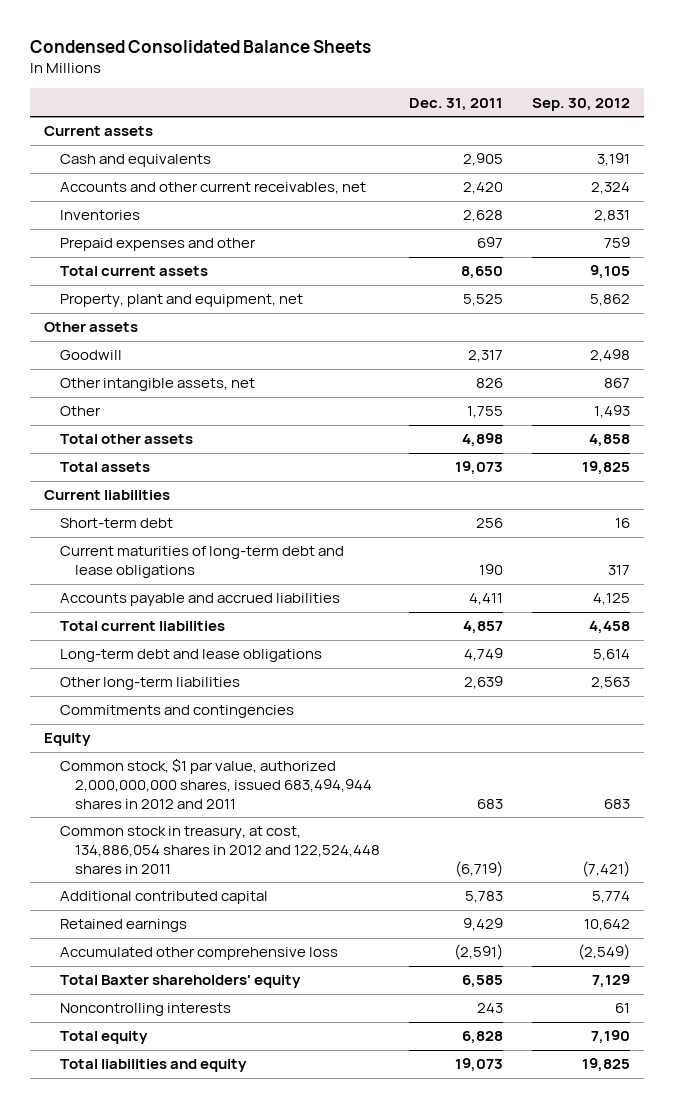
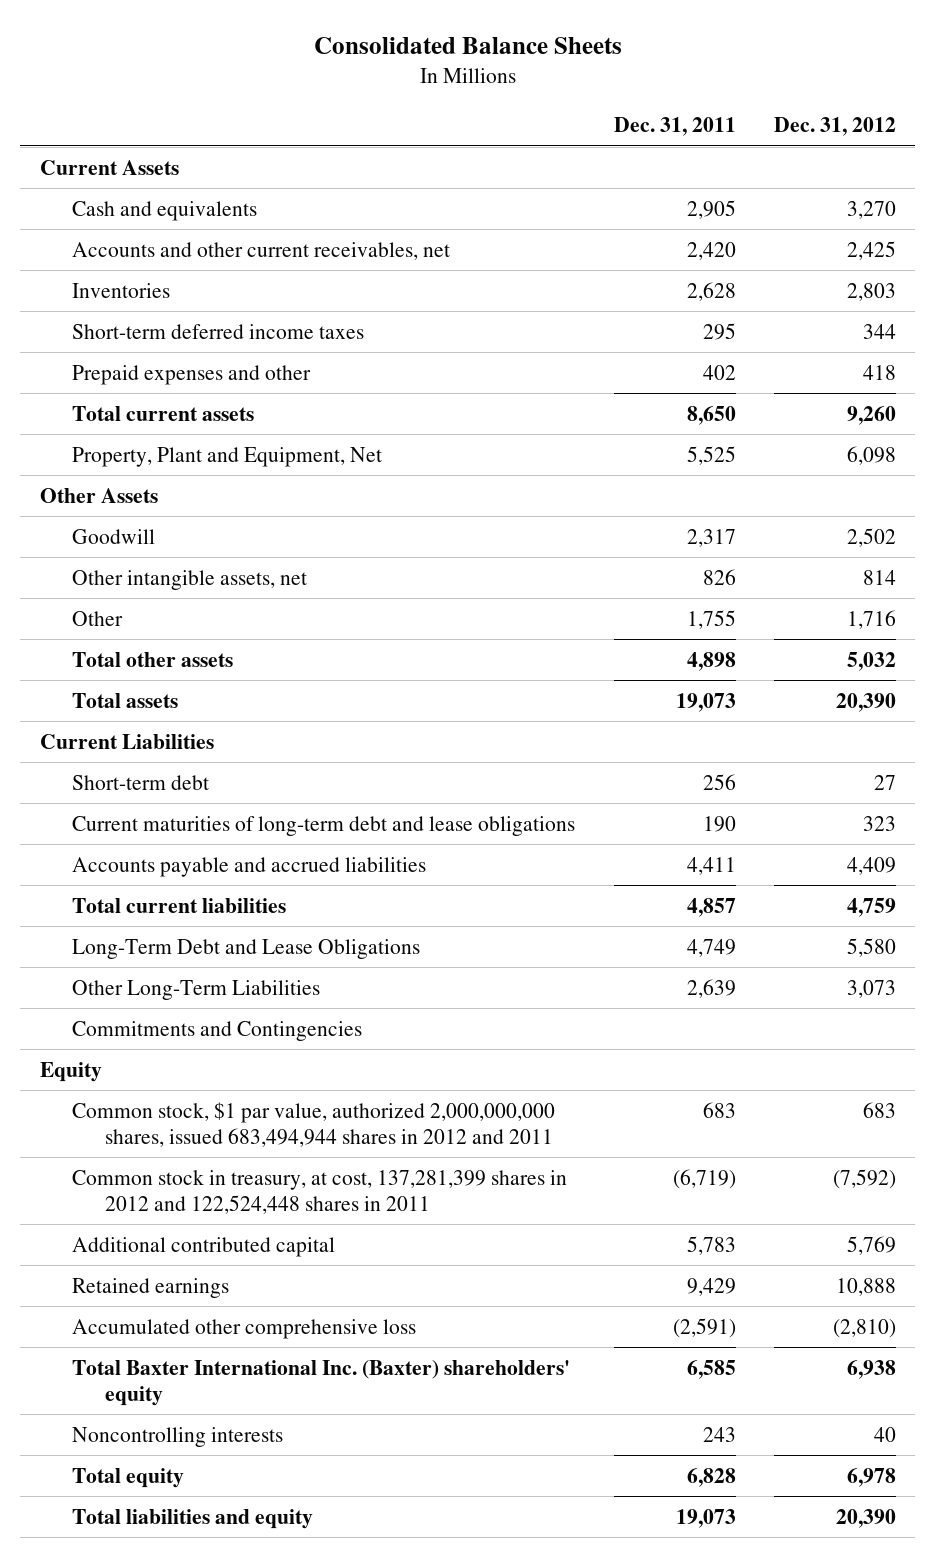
[29,39,371,53] Condensed Consolidated Balance Sheets -> [313,36,622,54] Consolidated Balance Sheets
[531,97,630,111] Sep. 30, 2012 -> none
none -> [774,117,897,137] Dec. 31, 2012
[44,126,154,137] Current assets -> [39,159,179,175] Current Assets
none -> [72,323,365,339] Short-term deferred income taxes
[477,237,504,249] 697 -> [702,364,736,380] 402
[59,294,303,308] Property, plant and equipment, net -> [72,446,383,467] Property, Plant and Equipment, Net
[44,322,139,333] Other assets -> [39,487,158,503] Other Assets
[44,490,171,501] Current liabilities -> [39,733,214,749] Current Liabilities
[59,649,322,663] Long-term debt and lease obligations -> [72,938,421,959] Long-Term Debt and Lease Obligations
[59,677,240,691] Other long-term liabilities -> [72,979,321,1000] Other Long-Term Liabilities
[59,705,294,719] Commitments and contingencies -> [72,1020,363,1041] Commitments and Contingencies
[59,826,381,874] Common stock in treasury, at cost, 134,886,054 shares in 2012 and 122,524,448 shares in 2011 -> [72,1169,568,1214] Common stock in treasury, at cost, 137,281,399 shares in 2012 and 122,524,448 shares in 2011
[59,975,301,989] Total Baxter shareholders' equity -> [72,1359,571,1406] Total Baxter International Inc. (Baxter) shareholders' equity

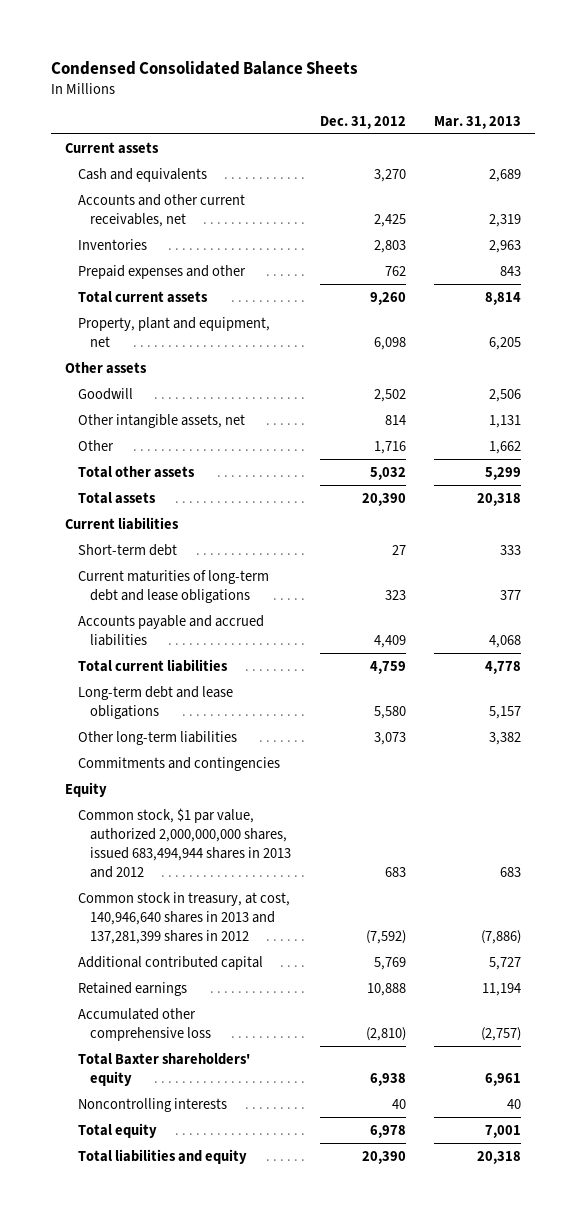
[313,36,622,54] Consolidated Balance Sheets -> [50,60,358,75] Condensed Consolidated Balance Sheets
[613,117,736,137] Dec. 31, 2011 -> none
none -> [433,115,521,129] Mar. 31, 2013
[39,159,179,175] Current Assets -> [65,141,160,154] Current assets
[72,323,365,339] Short-term deferred income taxes -> none
[863,364,897,380] 418 -> [384,265,406,276] 762
[72,446,383,467] Property, Plant and Equipment, Net -> [77,316,270,347] Property, plant and equipment, net
[39,487,158,503] Other Assets -> [65,361,148,374] Other assets
[39,733,214,749] Current Liabilities -> [65,516,180,530] Current liabilities
[72,938,421,959] Long-Term Debt and Lease Obligations -> [77,685,233,719] Long-term debt and lease obligations
[72,979,321,1000] Other Long-Term Liabilities -> [77,730,237,745] Other long-term liabilities
[72,1020,363,1041] Commitments and Contingencies -> [77,756,280,771] Commitments and contingencies
[72,1101,556,1147] Common stock, $1 par value, authorized 2,000,000,000 shares, issued 683,494,944 shares in 2012 and 2011 -> [77,807,292,878] Common stock, $1 par value, authorized 2,000,000,000 shares, issued 683,494,944 shares in 2013 and 2012
[72,1169,568,1214] Common stock in treasury, at cost, 137,281,399 shares in 2012 and 122,524,448 shares in 2011 -> [77,891,290,944] Common stock in treasury, at cost, 140,946,640 shares in 2013 and 137,281,399 shares in 2012
[72,1359,571,1406] Total Baxter International Inc. (Baxter) shareholders' equity -> [77,1052,250,1086] Total Baxter shareholders' equity

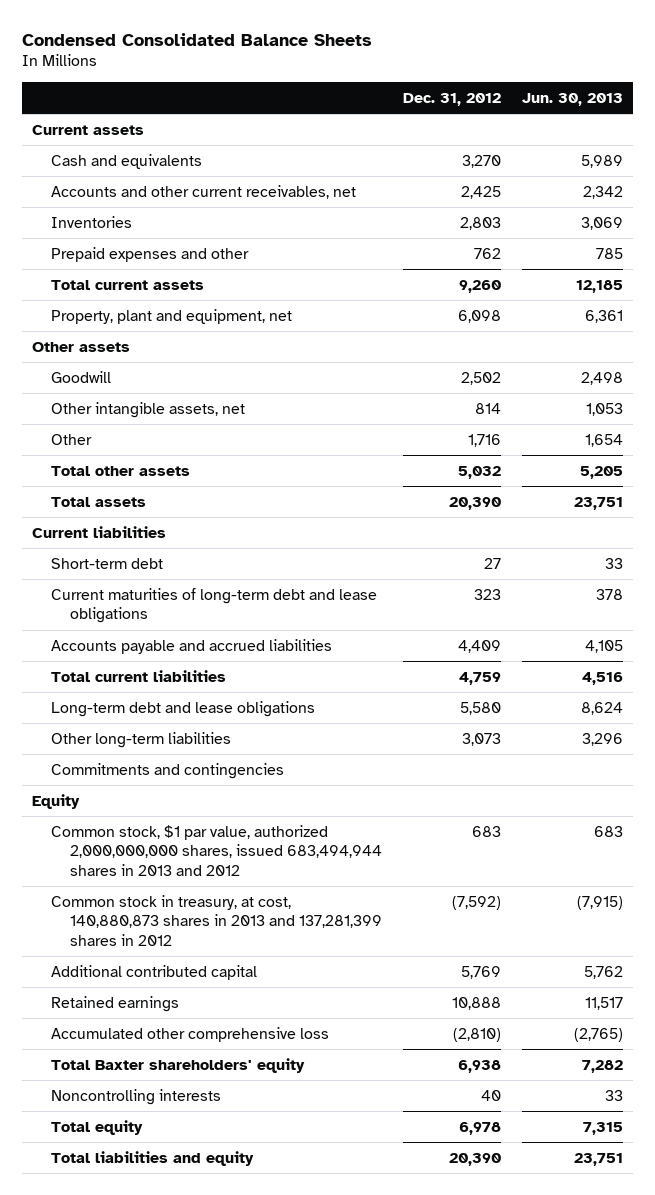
[433,115,521,129] Mar. 31, 2013 -> none
none -> [521,92,623,106] Jun. 30, 2013
[77,891,290,944] Common stock in treasury, at cost, 140,946,640 shares in 2013 and 137,281,399 shares in 2012 -> [51,894,383,946] Common stock in treasury, at cost, 140,880,873 shares in 2013 and 137,281,399 shares in 2012

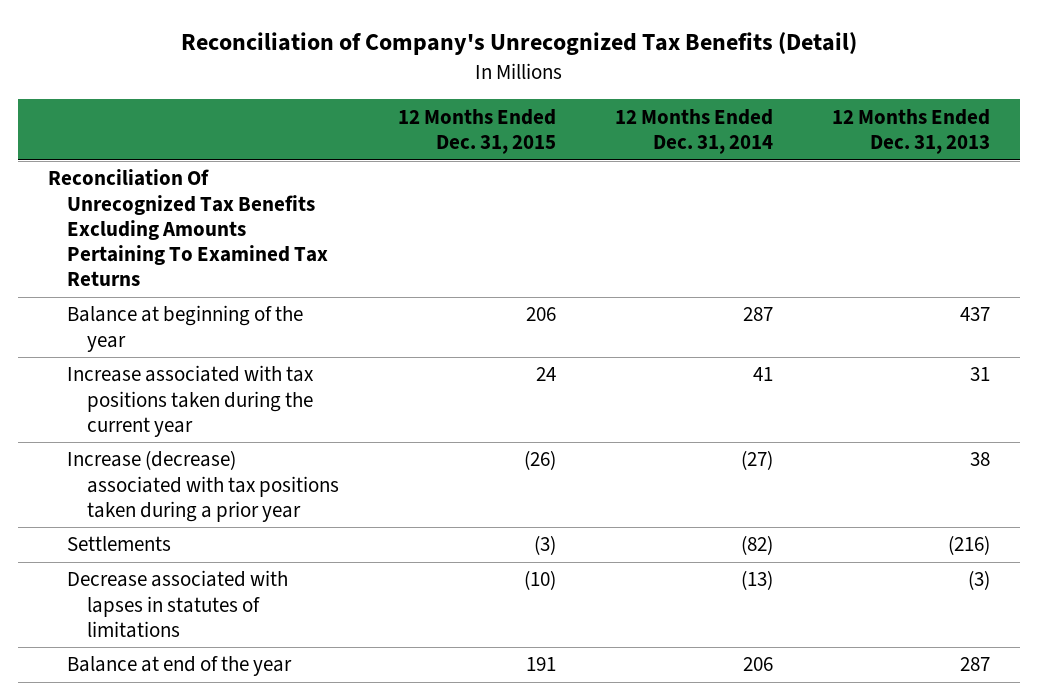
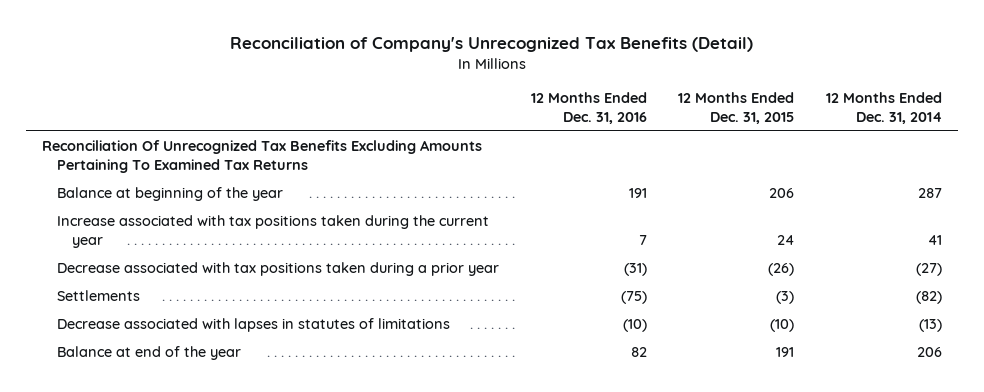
[832,108,991,154] 12 Months Ended Dec. 31, 2013 -> none
none -> [530,92,647,125] 12 Months Ended Dec. 31, 2016
[67,450,339,522] Increase (decrease) associated with tax positions taken during a prior year -> [56,262,499,277] Decrease associated with tax positions taken during a prior year

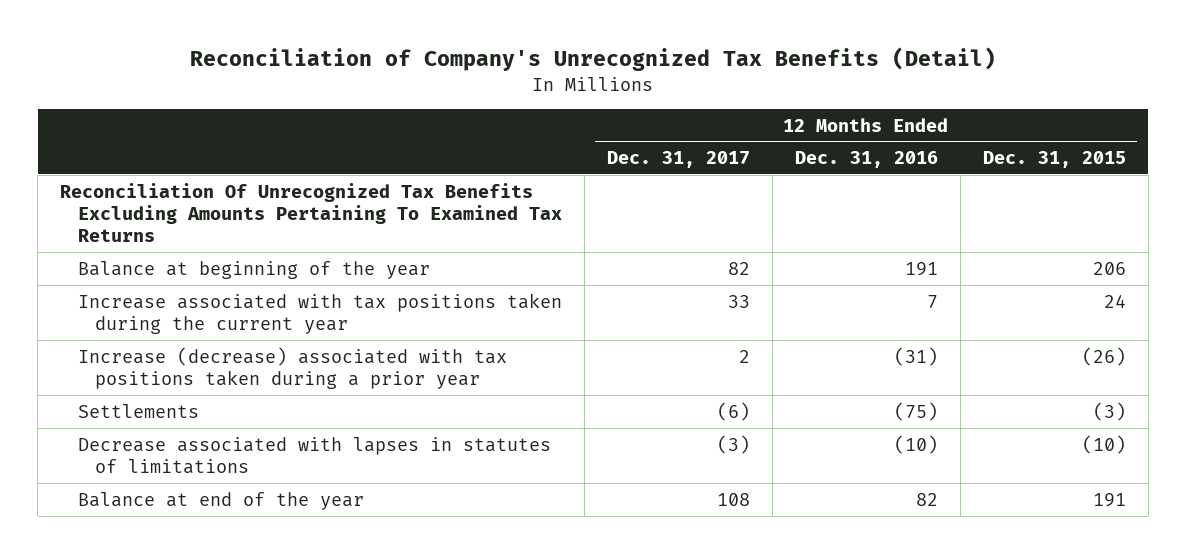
[825,92,942,125] 12 Months Ended Dec. 31, 2014 -> none
none -> [606,151,750,169] Dec. 31, 2017
[56,262,499,277] Decrease associated with tax positions taken during a prior year -> [77,346,507,389] Increase (decrease) associated with tax positions taken during a prior year

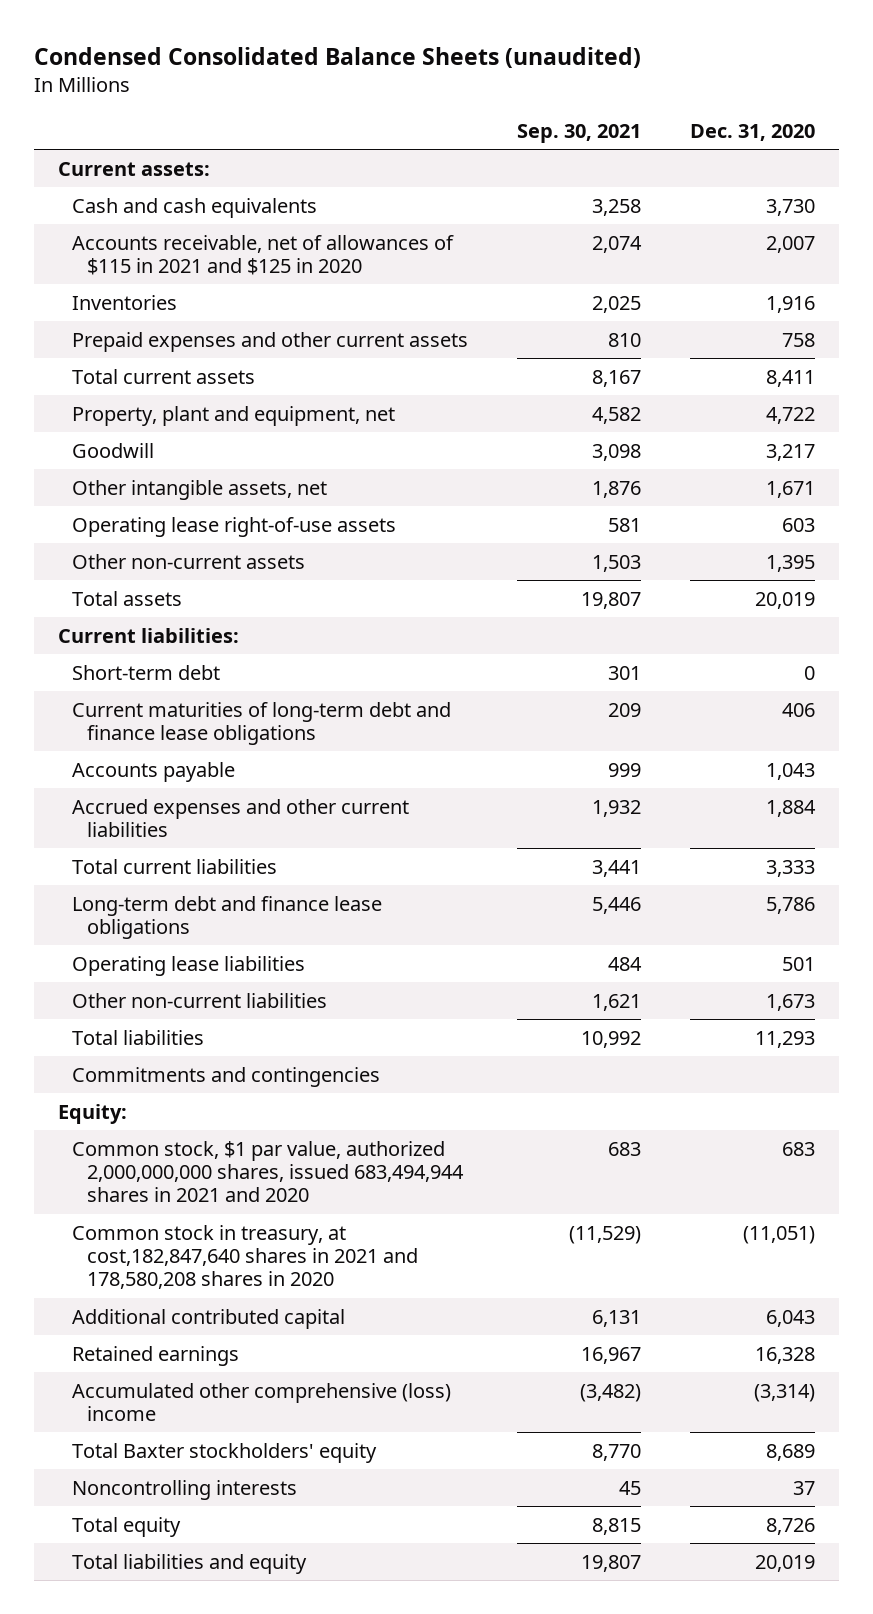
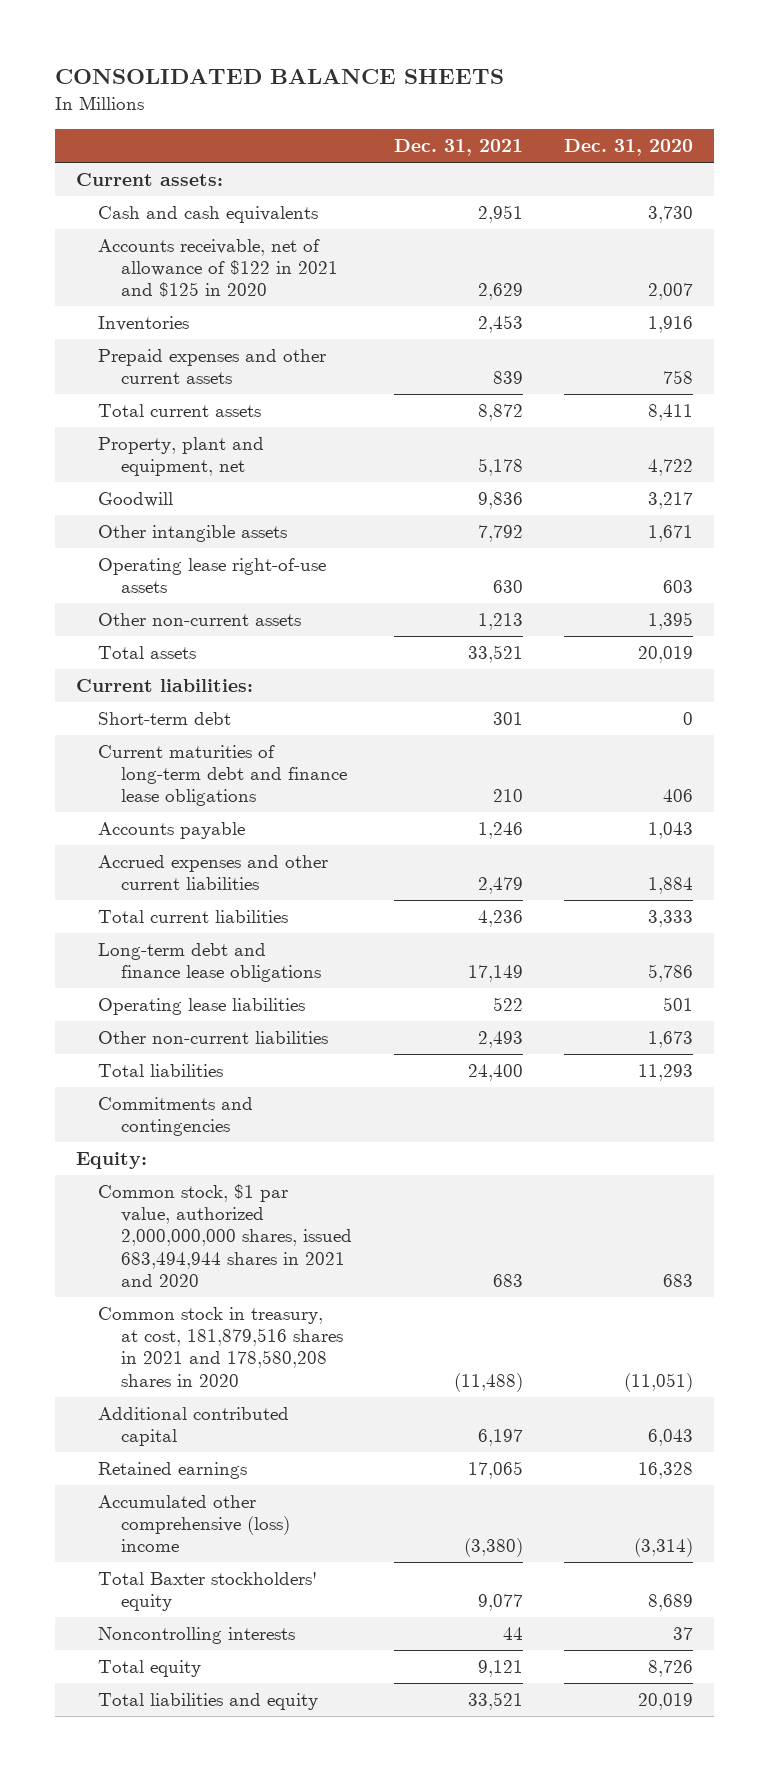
[33,46,641,68] Condensed Consolidated Balance Sheets (unaudited) -> [54,69,504,85] CONSOLIDATED BALANCE SHEETS
[517,123,642,143] Sep. 30, 2021 -> none
none -> [393,139,523,157] Dec. 31, 2021
[72,234,455,276] Accounts receivable, net of allowances of $115 in 2021 and $125 in 2020 -> [98,239,338,298] Accounts receivable, net of allowance of $122 in 2021 and $125 in 2020
[72,479,328,500] Other intangible assets, net -> [98,525,288,543] Other intangible assets
[72,1224,418,1290] Common stock in treasury, at cost,182,847,640 shares in 2021 and 178,580,208 shares in 2020 -> [98,1307,343,1387] Common stock in treasury, at cost, 181,879,516 shares in 2021 and 178,580,208 shares in 2020

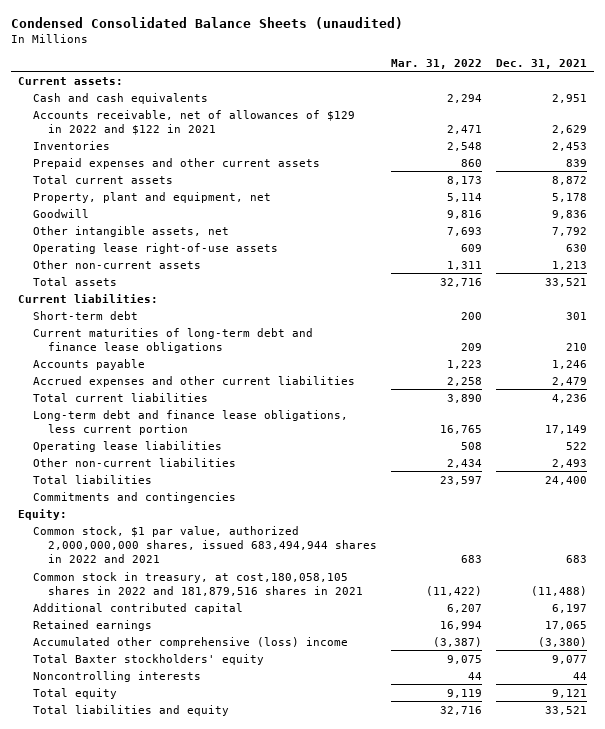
[54,69,504,85] CONSOLIDATED BALANCE SHEETS -> [10,17,403,30] Condensed Consolidated Balance Sheets (unaudited)
[564,139,694,157] Dec. 31, 2020 -> none
none -> [390,58,482,69] Mar. 31, 2022
[98,239,338,298] Accounts receivable, net of allowance of $122 in 2021 and $125 in 2020 -> [32,109,355,135] Accounts receivable, net of allowances of $129 in 2022 and $122 in 2021
[98,525,288,543] Other intangible assets -> [32,225,229,237] Other intangible assets, net
[98,943,321,983] Long-term debt and finance lease obligations -> [32,409,348,435] Long-term debt and finance lease obligations, less current portion
[98,1184,352,1287] Common stock, $1 par value, authorized 2,000,000,000 shares, issued 683,494,944 shares in 2021 and 2020 -> [32,525,377,564] Common stock, $1 par value, authorized 2,000,000,000 shares, issued 683,494,944 shares in 2022 and 2021
[98,1307,343,1387] Common stock in treasury, at cost, 181,879,516 shares in 2021 and 178,580,208 shares in 2020 -> [32,571,363,596] Common stock in treasury, at cost,180,058,105 shares in 2022 and 181,879,516 shares in 2021

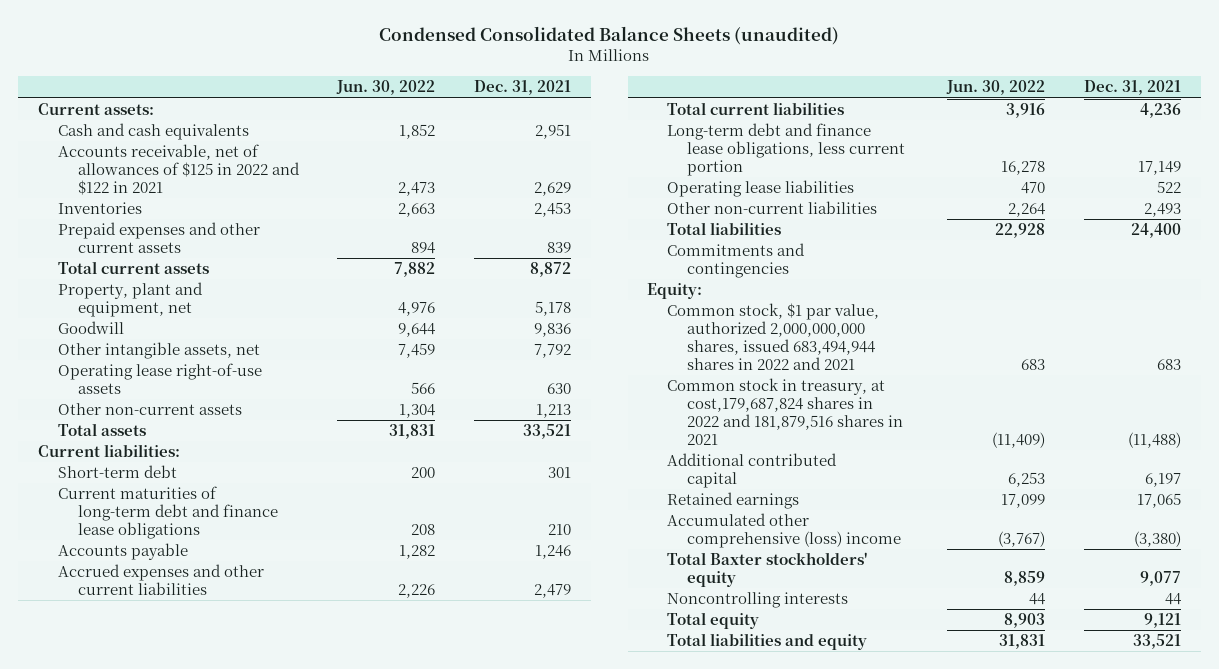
[390,58,482,69] Mar. 31, 2022 -> none
none -> [336,80,436,96] Jun. 30, 2022
[32,109,355,135] Accounts receivable, net of allowances of $129 in 2022 and $122 in 2021 -> [57,144,300,195] Accounts receivable, net of allowances of $125 in 2022 and $122 in 2021
[32,571,363,596] Common stock in treasury, at cost,180,058,105 shares in 2022 and 181,879,516 shares in 2021 -> [667,378,904,445] Common stock in treasury, at cost,179,687,824 shares in 2022 and 181,879,516 shares in 2021

